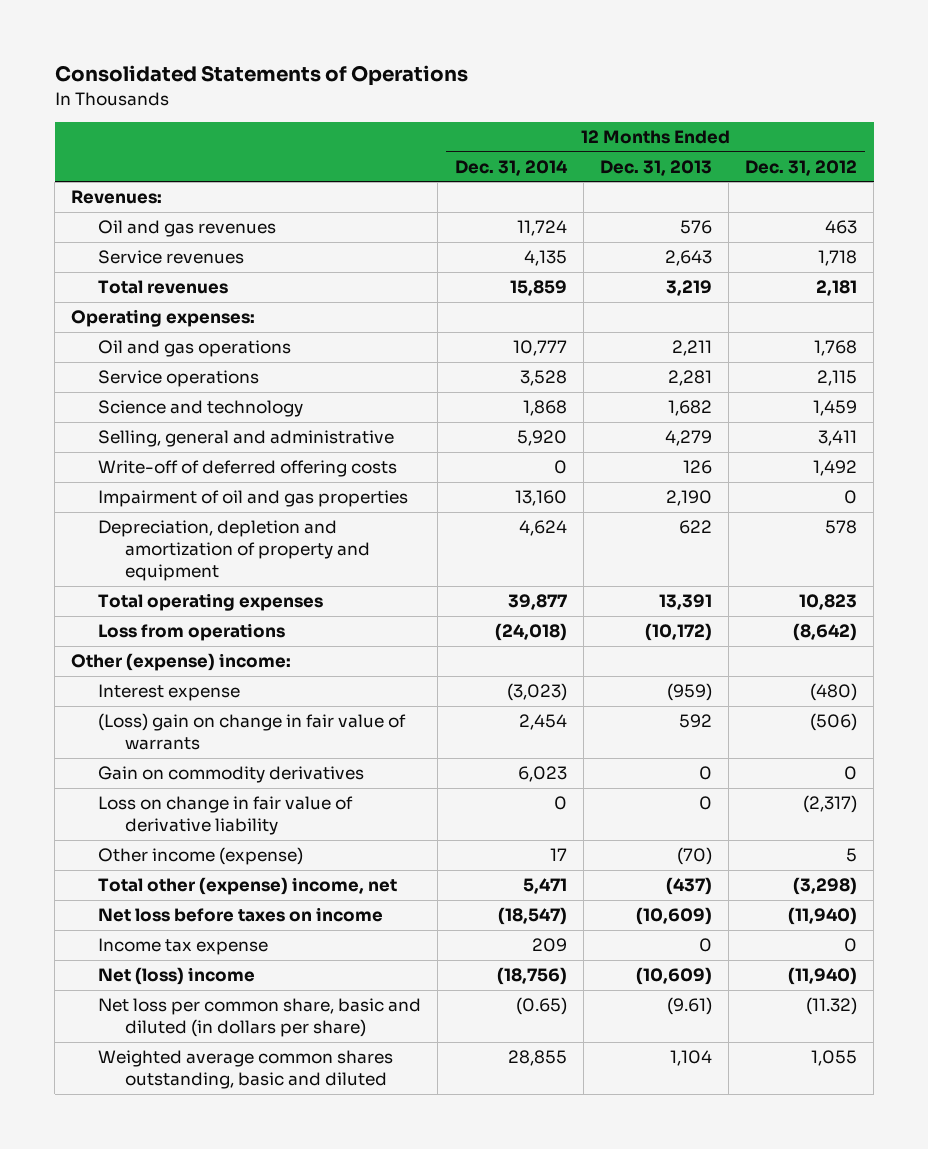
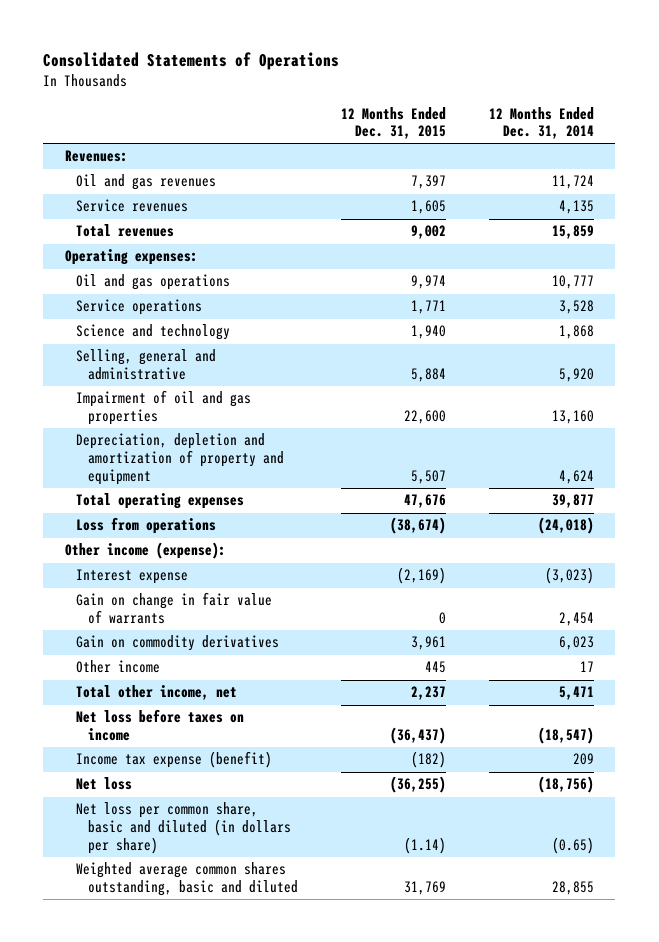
[599,159,712,176] Dec. 31, 2013 -> none
[745,159,858,176] Dec. 31, 2012 -> none
none -> [340,106,446,140] 12 Months Ended Dec. 31, 2015
[98,460,398,478] Write-off of deferred offering costs -> none
[71,653,292,672] Other (expense) income: -> [64,542,226,560] Other income (expense):
[98,713,407,751] (Loss) gain on change in fair value of warrants -> [76,592,273,625] Gain on change in fair value of warrants
[98,796,354,836] Loss on change in fair value of derivative liability -> none
[98,847,304,866] Other income (expense) -> [76,660,161,674] Other income
[98,877,398,896] Total other (expense) income, net -> [76,685,238,701] Total other income, net
[98,938,269,956] Income tax expense -> [76,751,273,769] Income tax expense (benefit)
[98,967,256,986] Net (loss) income -> [76,777,133,791] Net loss

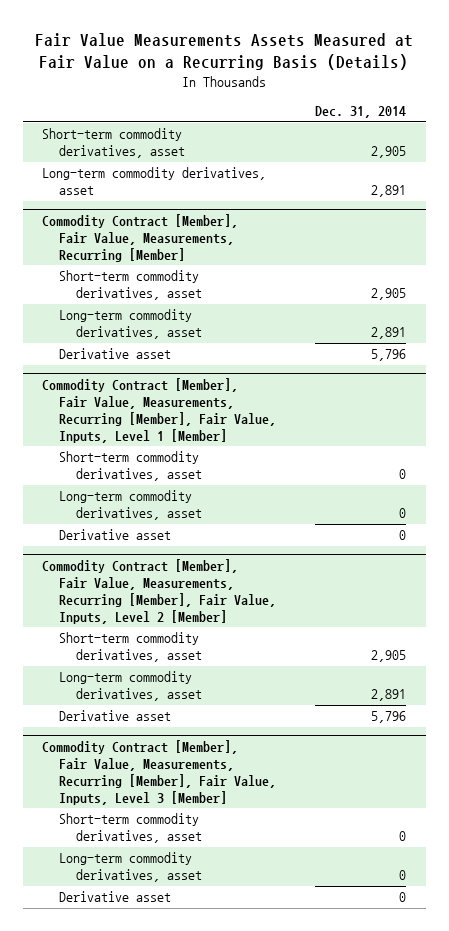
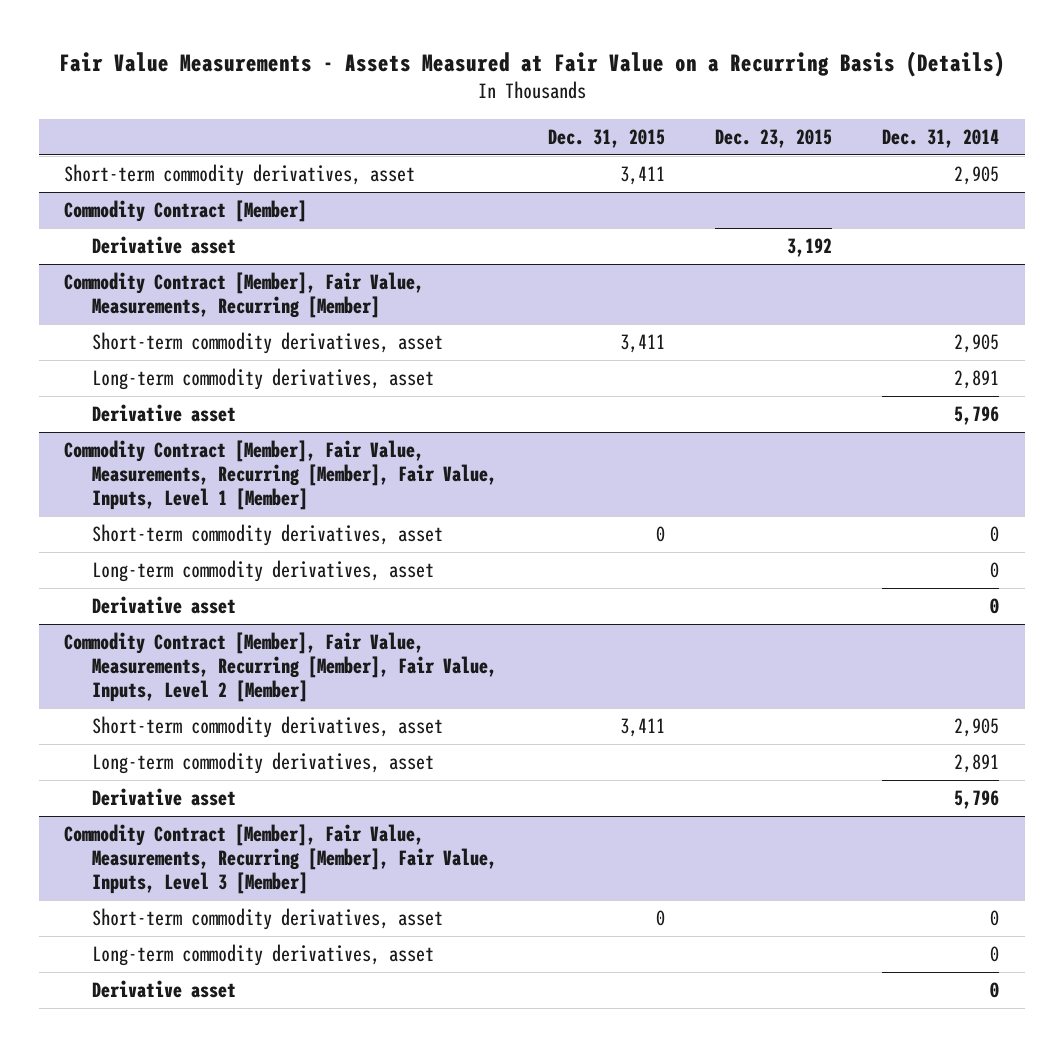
[35,32,414,70] Fair Value Measurements Assets Measured at Fair Value on a Recurring Basis (Details) -> [58,50,1005,77] Fair Value Measurements - Assets Measured at Fair Value on a Recurring Basis (Details)
none -> [547,128,665,148] Dec. 31, 2015
none -> [715,128,833,148] Dec. 23, 2015
[42,167,267,196] Long-term commodity derivatives, asset -> none
none -> [64,200,308,223] Commodity Contract [Member]
none -> [92,236,237,255] Derivative asset

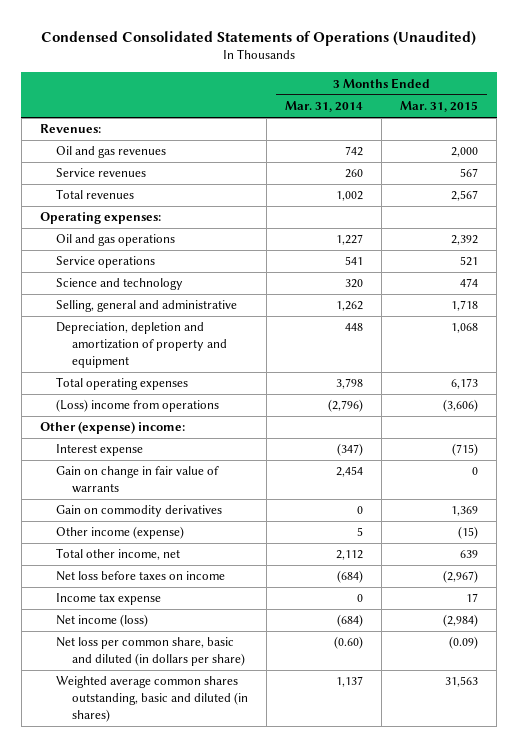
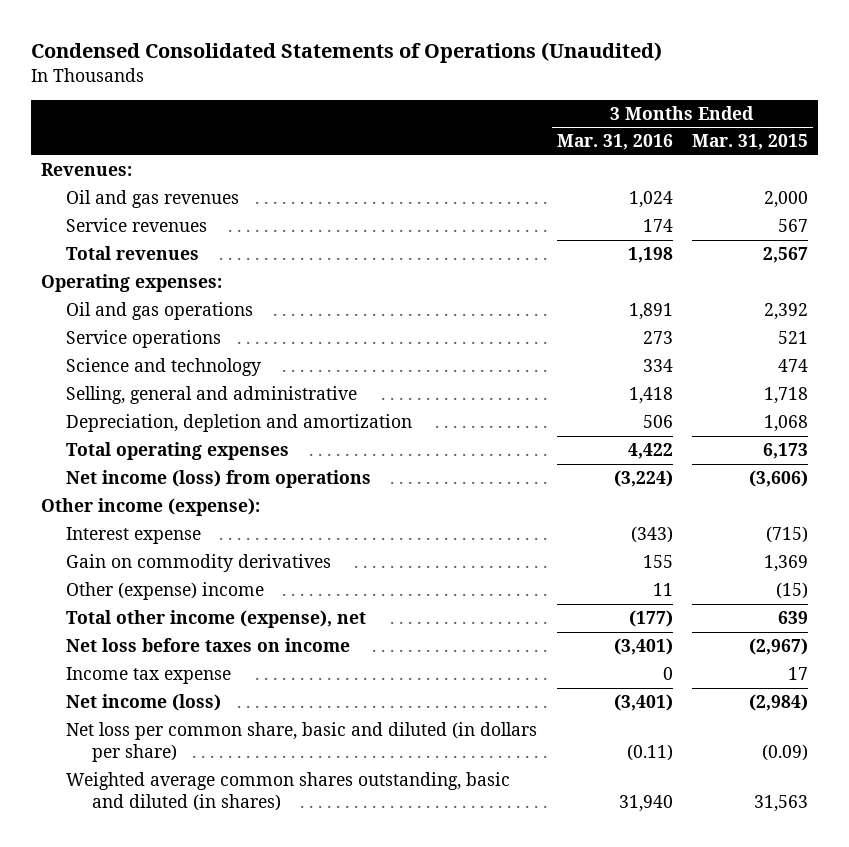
[284,101,363,113] Mar. 31, 2014 -> none
none -> [556,134,673,151] Mar. 31, 2016
[55,322,227,368] Depreciation, depletion and amortization of property and equipment -> [66,414,413,433] Depreciation, depletion and amortization
[55,399,219,413] (Loss) income from operations -> [66,470,372,489] Net income (loss) from operations
[39,421,185,435] Other (expense) income: -> [40,498,260,517] Other income (expense):
[55,466,219,494] Gain on change in fair value of warrants -> none
[55,526,184,540] Other income (expense) -> [66,582,265,601] Other (expense) income
[55,548,180,561] Total other income, net -> [66,610,367,629] Total other income (expense), net

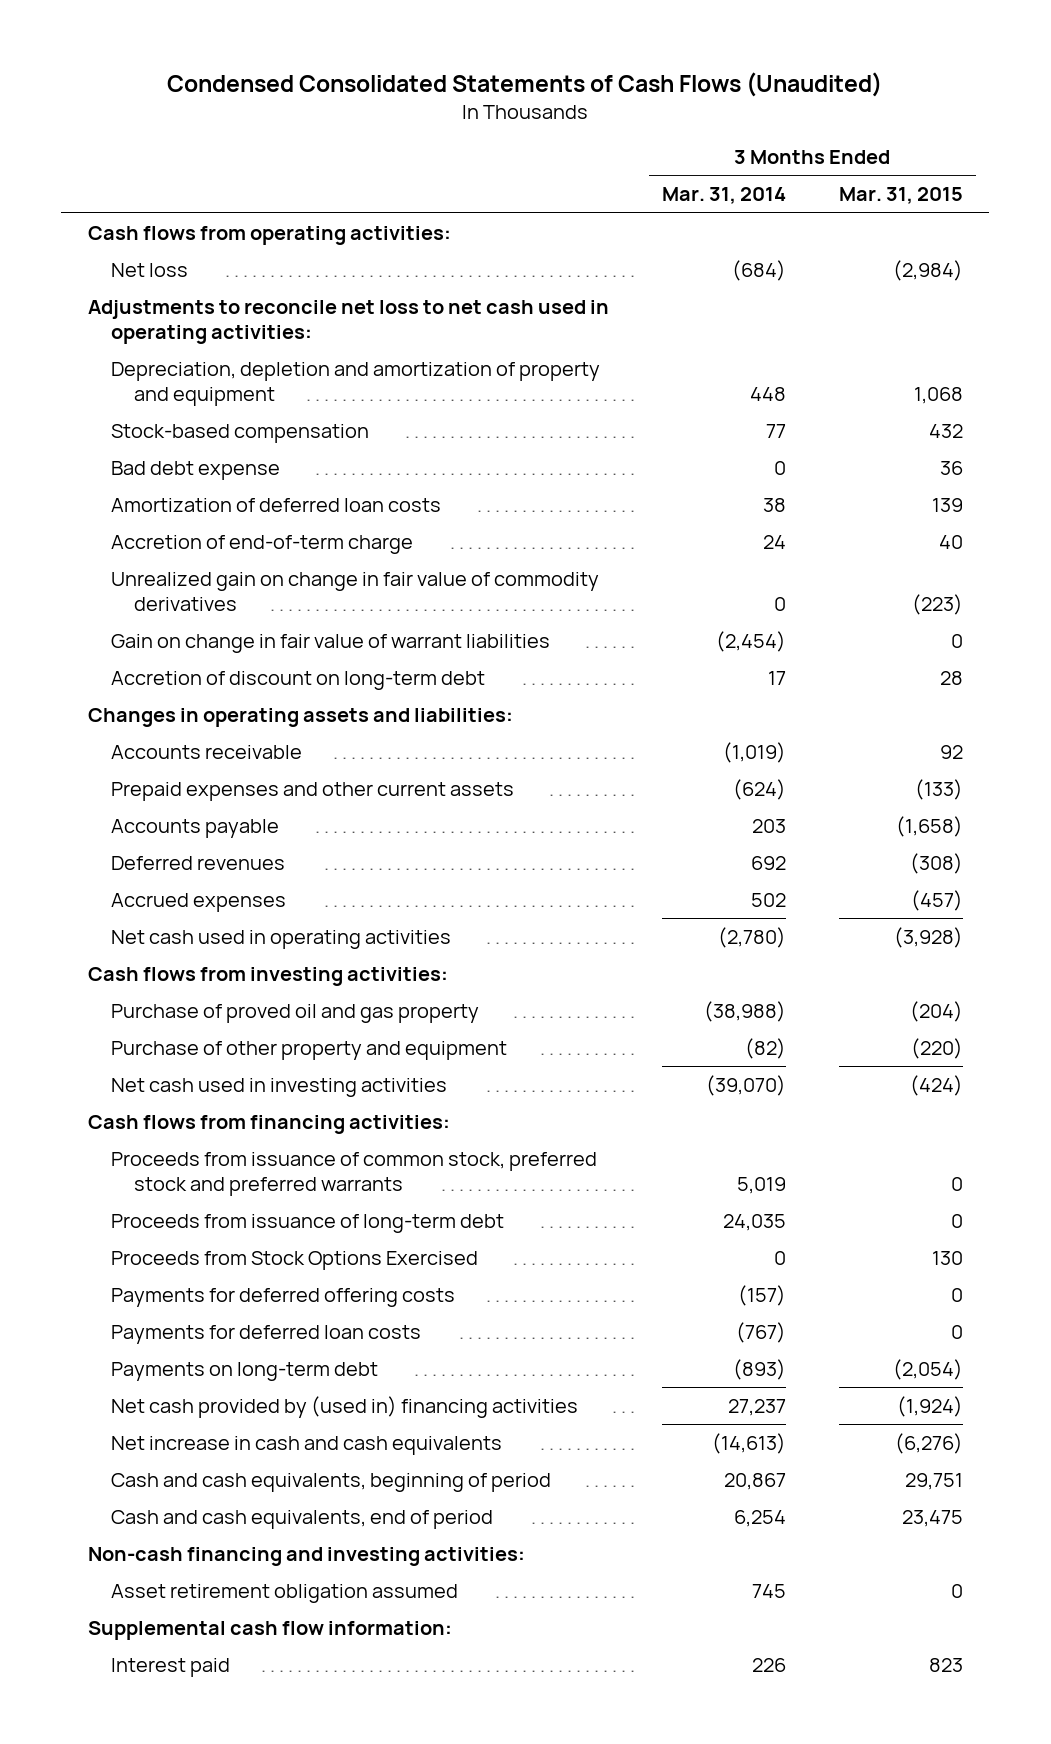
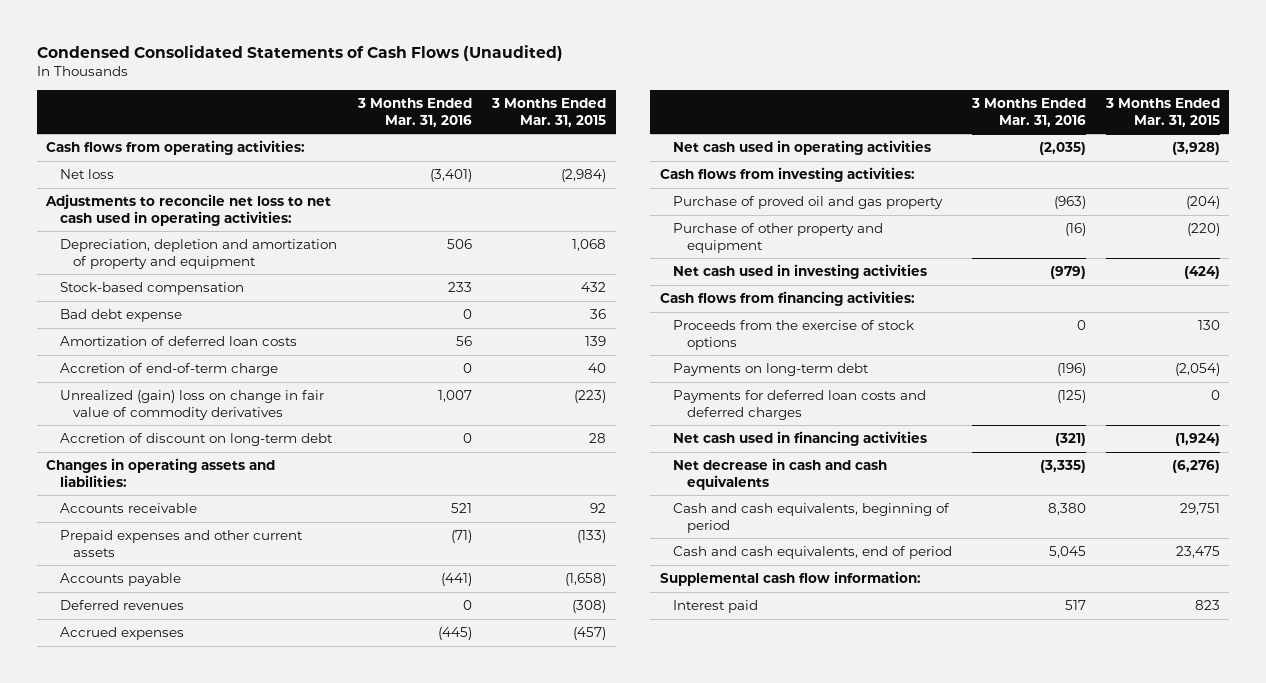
[661,187,786,205] Mar. 31, 2014 -> none
none -> [357,98,473,127] 3 Months Ended Mar. 31, 2016
[110,633,550,653] Gain on change in fair value of warrant liabilities -> none
[110,571,599,611] Unrealized gain on change in fair value of commodity derivatives -> [59,390,324,420] Unrealized (gain) loss on change in fair value of commodity derivatives
[110,1151,597,1196] Proceeds from issuance of common stock, preferred stock and preferred warrants -> none
[110,1213,504,1233] Proceeds from issuance of long-term debt -> none
[110,1287,455,1307] Payments for deferred offering costs -> none
[110,1324,421,1344] Payments for deferred loan costs -> none
[110,1250,478,1270] Proceeds from Stock Options Exercised -> [673,320,915,350] Proceeds from the exercise of stock options
none -> [673,390,927,420] Payments for deferred loan costs and deferred charges
[110,1395,578,1418] Net cash provided by (used in) financing activities -> [673,431,928,447] Net cash used in financing activities
[110,1435,502,1455] Net increase in cash and cash equivalents -> [673,458,888,490] Net decrease in cash and cash equivalents
[87,1546,525,1566] Non-cash financing and investing activities: -> none
[110,1583,458,1603] Asset retirement obligation assumed -> none

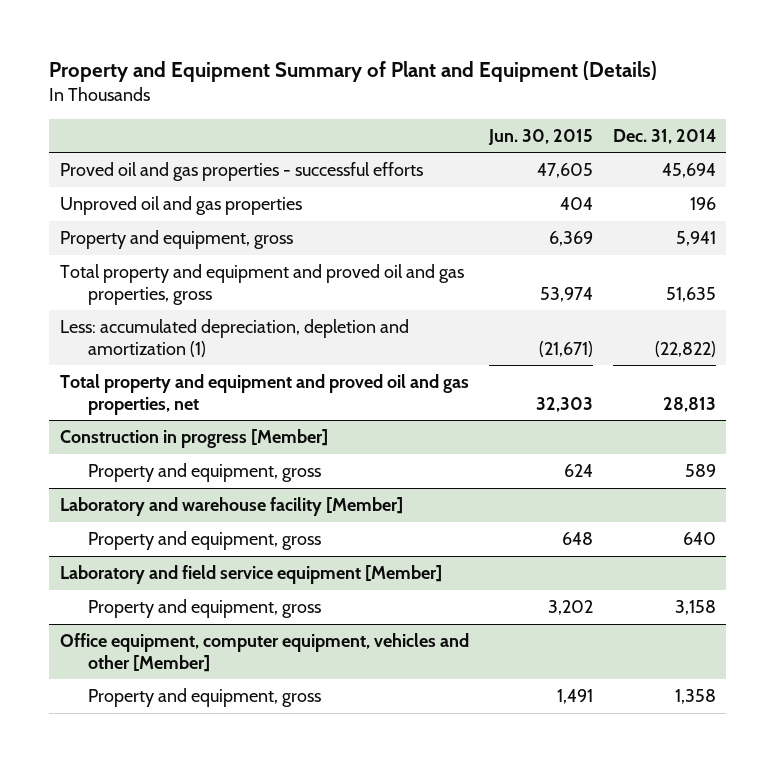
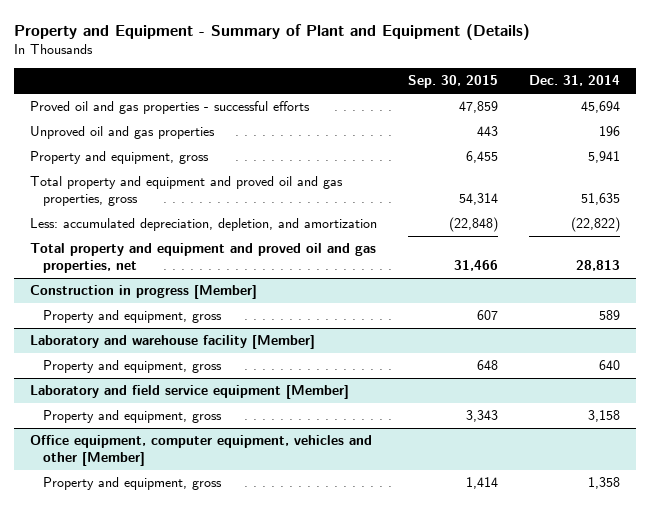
[49,60,658,82] Property and Equipment Summary of Plant and Equipment (Details) -> [14,23,531,40] Property and Equipment - Summary of Plant and Equipment (Details)
[487,128,593,145] Jun. 30, 2015 -> none
none -> [407,75,498,89] Sep. 30, 2015
[59,319,409,357] Less: accumulated depreciation, depletion and amortization (1) -> [29,218,377,232] Less: accumulated depreciation, depletion, and amortization

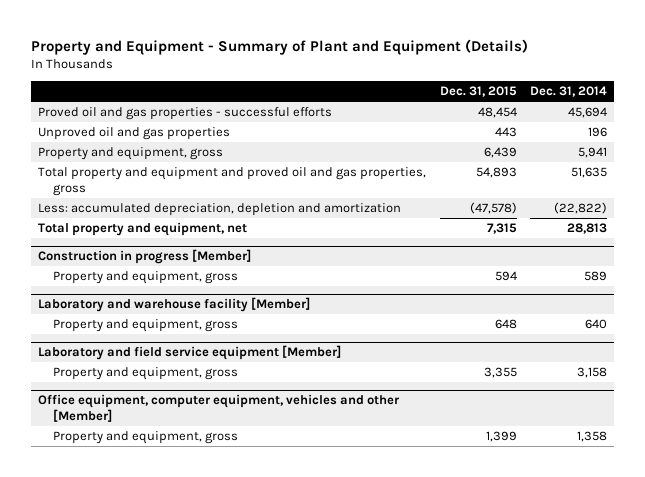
[407,75,498,89] Sep. 30, 2015 -> none
none -> [439,86,517,98] Dec. 31, 2015
[29,218,377,232] Less: accumulated depreciation, depletion, and amortization -> [37,202,401,216] Less: accumulated depreciation, depletion and amortization
[29,243,376,274] Total property and equipment and proved oil and gas properties, net -> [37,221,247,236] Total property and equipment, net

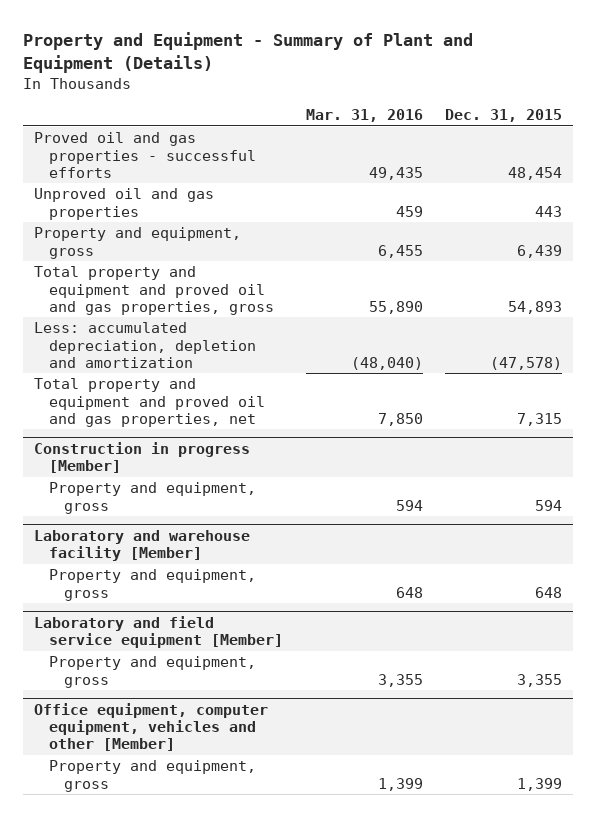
[530,86,608,98] Dec. 31, 2014 -> none
none -> [305,109,423,123] Mar. 31, 2016
[37,221,247,236] Total property and equipment, net -> [34,378,266,427] Total property and equipment and proved oil and gas properties, net

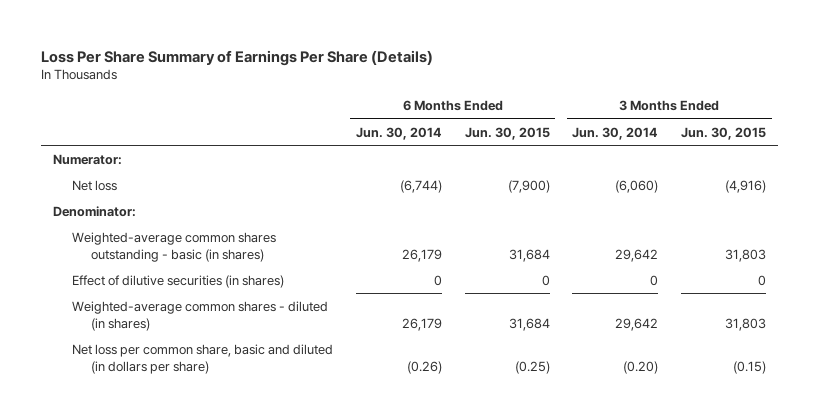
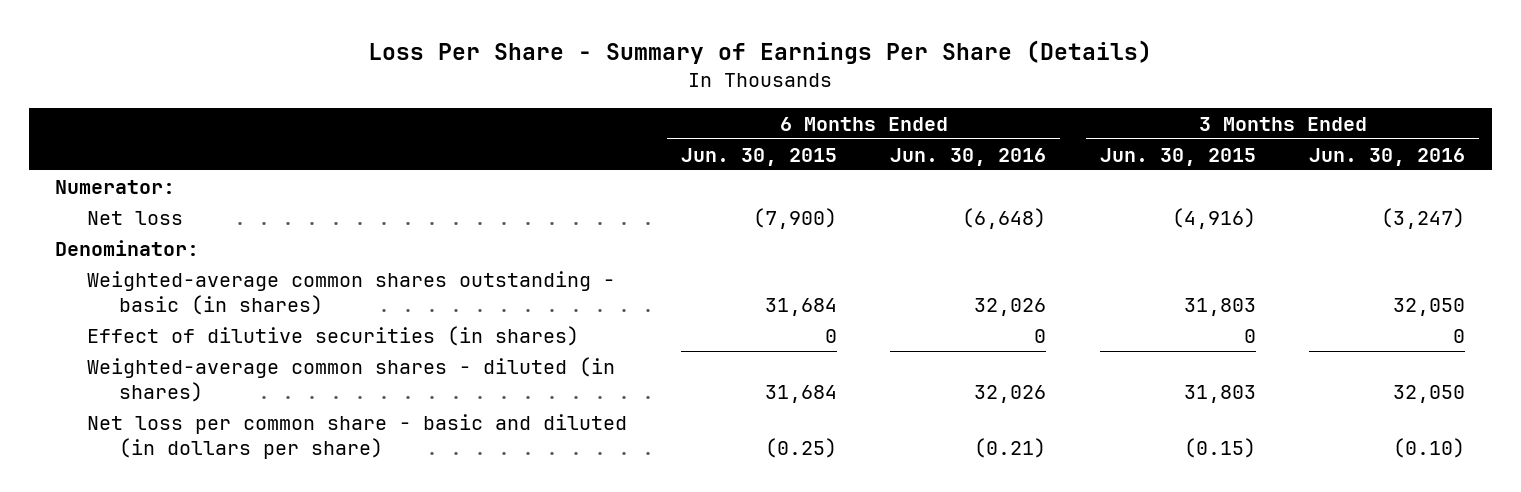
[41,49,434,66] Loss Per Share Summary of Earnings Per Share (Details) -> [368,40,1153,65] Loss Per Share - Summary of Earnings Per Share (Details)
[355,126,442,140] Jun. 30, 2014 -> none
[572,126,659,140] Jun. 30, 2014 -> none
none -> [890,147,1047,166] Jun. 30, 2016
none -> [1309,147,1466,166] Jun. 30, 2016
[71,343,333,374] Net loss per common share, basic and diluted (in dollars per share) -> [87,413,628,459] Net loss per common share - basic and diluted (in dollars per share)

